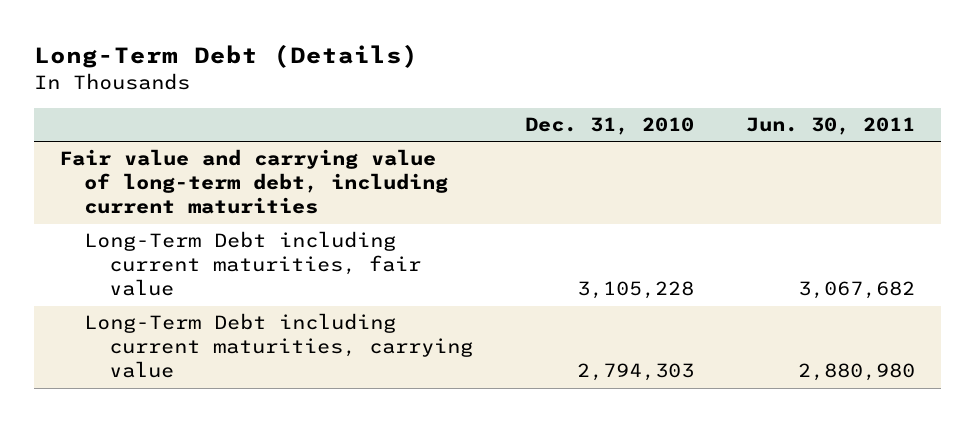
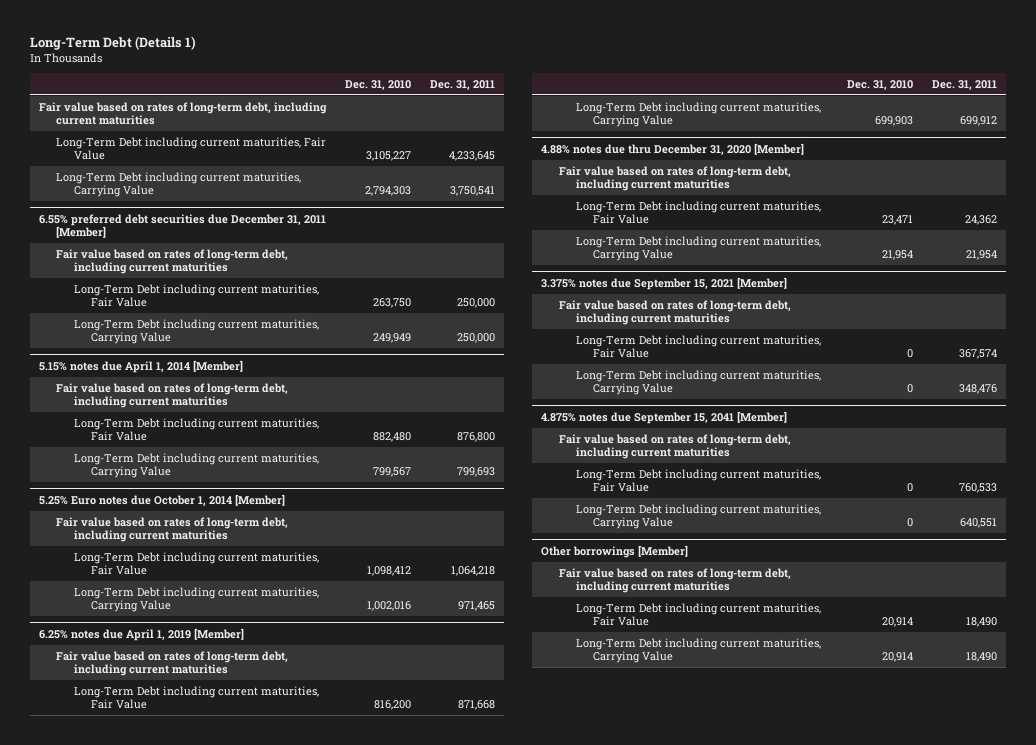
[33,44,418,69] Long-Term Debt (Details) -> [29,35,196,50] Long-Term Debt (Details 1)
[745,117,915,136] Jun. 30, 2011 -> none
none -> [429,80,495,91] Dec. 31, 2011
[59,149,449,215] Fair value and carrying value of long-term debt, including current maturities -> [38,101,327,126] Fair value based on rates of long-term debt, including current maturities
[84,231,422,297] Long-Term Debt including current maturities, fair value -> [56,136,327,161] Long-Term Debt including current maturities, Fair Value
[576,281,694,300] 3,105,228 -> [366,151,412,162] 3,105,227
[84,313,474,379] Long-Term Debt including current maturities, carrying value -> [56,171,302,198] Long-Term Debt including current maturities, Carrying Value
none -> [38,213,326,238] 6.55% preferred debt securities due December 31, 2011 [Member]
none -> [56,248,289,275] Fair value based on rates of long-term debt, including current maturities
none -> [73,283,319,308] Long-Term Debt including current maturities, Fair Value
none -> [73,318,319,345] Long-Term Debt including current maturities, Carrying Value
none -> [38,359,243,373] 5.15% notes due April 1, 2014 [Member]
none -> [56,382,289,409] Fair value based on rates of long-term debt, including current maturities
none -> [73,417,319,442] Long-Term Debt including current maturities, Fair Value
none -> [73,452,319,479] Long-Term Debt including current maturities, Carrying Value
none -> [38,493,285,506] 5.25% Euro notes due October 1, 2014 [Member]
none -> [56,516,289,543] Fair value based on rates of long-term debt, including current maturities
none -> [73,551,319,576] Long-Term Debt including current maturities, Fair Value
none -> [73,586,319,613] Long-Term Debt including current maturities, Carrying Value
none -> [38,627,244,641] 6.25% notes due April 1, 2019 [Member]
none -> [56,650,289,677] Fair value based on rates of long-term debt, including current maturities
none -> [73,685,319,710] Long-Term Debt including current maturities, Fair Value
none -> [575,101,821,128] Long-Term Debt including current maturities, Carrying Value
none -> [541,142,805,155] 4.88% notes due thru December 31, 2020 [Member]
none -> [558,165,791,192] Fair value based on rates of long-term debt, including current maturities
none -> [575,200,821,225] Long-Term Debt including current maturities, Fair Value
none -> [575,235,821,262] Long-Term Debt including current maturities, Carrying Value
none -> [541,276,788,290] 3.375% notes due September 15, 2021 [Member]
none -> [558,299,791,326] Fair value based on rates of long-term debt, including current maturities
none -> [575,334,821,359] Long-Term Debt including current maturities, Fair Value
none -> [575,369,821,396] Long-Term Debt including current maturities, Carrying Value
none -> [541,410,788,424] 4.875% notes due September 15, 2041 [Member]
none -> [558,433,791,460] Fair value based on rates of long-term debt, including current maturities
none -> [575,468,821,493] Long-Term Debt including current maturities, Fair Value
none -> [575,503,821,530] Long-Term Debt including current maturities, Carrying Value
none -> [541,544,689,558] Other borrowings [Member]
none -> [558,567,791,594] Fair value based on rates of long-term debt, including current maturities
none -> [575,602,821,627] Long-Term Debt including current maturities, Fair Value
none -> [575,637,821,664] Long-Term Debt including current maturities, Carrying Value

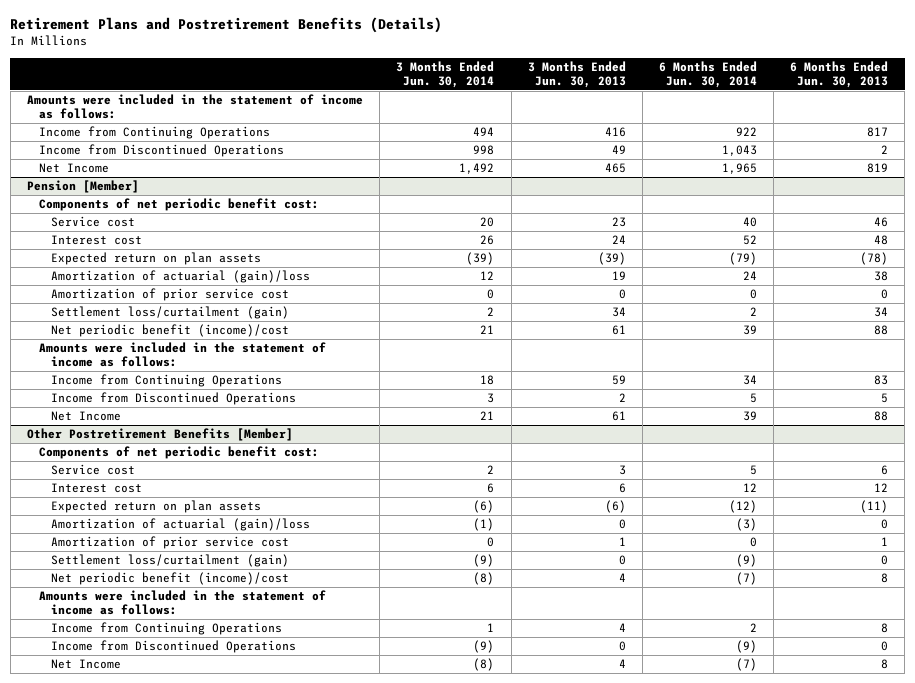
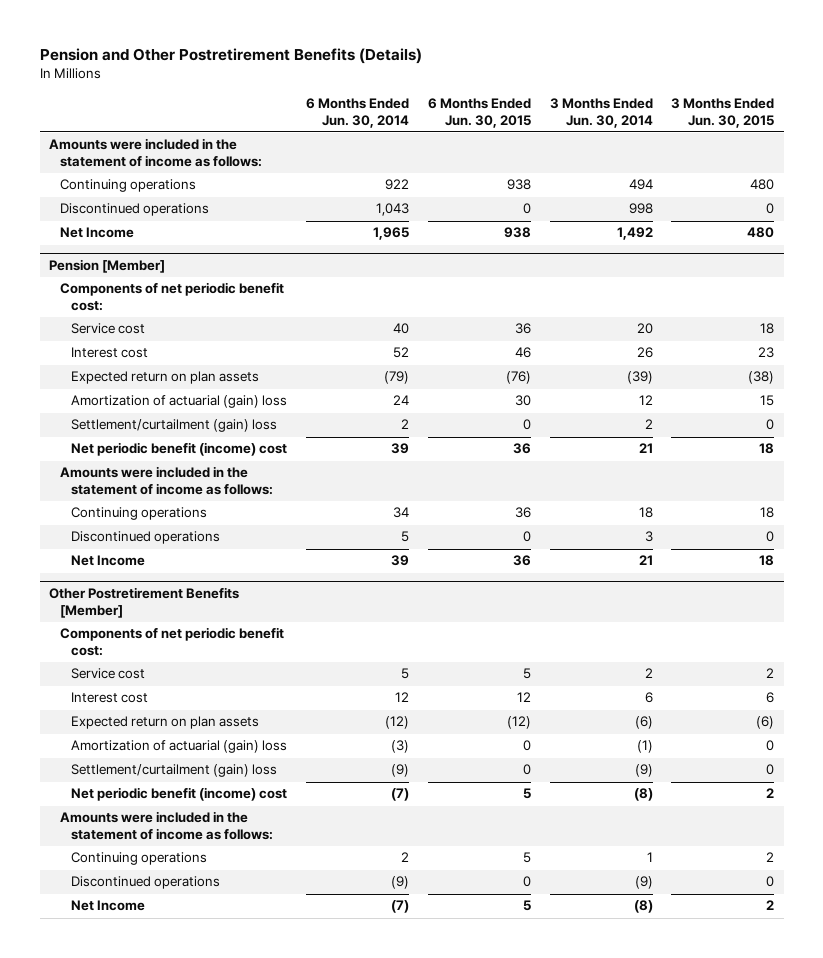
[10,17,443,34] Retirement Plans and Postretirement Benefits (Details) -> [39,48,422,65] Pension and Other Postretirement Benefits (Details)
[527,60,626,88] 3 Months Ended Jun. 30, 2013 -> none
[790,60,889,88] 6 Months Ended Jun. 30, 2013 -> none
none -> [427,98,531,128] 6 Months Ended Jun. 30, 2015
none -> [671,98,775,128] 3 Months Ended Jun. 30, 2015
[38,126,270,140] Income from Continuing Operations -> [60,179,197,193] Continuing operations
[38,144,284,158] Income from Discontinued Operations -> [60,203,210,217] Discontinued operations
[50,288,289,302] Amortization of prior service cost -> none
[50,270,310,284] Amortization of actuarial (gain)/loss -> [71,395,288,409] Amortization of actuarial (gain) loss
[50,306,289,320] Settlement loss/curtailment (gain) -> [71,419,278,433] Settlement/curtailment (gain) loss
[50,324,289,338] Net periodic benefit (income)/cost -> [71,442,288,457] Net periodic benefit (income) cost
[50,374,282,388] Income from Continuing Operations -> [71,507,208,521] Continuing operations
[50,392,296,406] Income from Discontinued Operations -> [71,531,221,545] Discontinued operations
[50,536,289,550] Amortization of prior service cost -> none
[50,518,310,532] Amortization of actuarial (gain)/loss -> [71,740,288,754] Amortization of actuarial (gain) loss
[50,554,289,568] Settlement loss/curtailment (gain) -> [71,764,278,778] Settlement/curtailment (gain) loss
[50,572,289,586] Net periodic benefit (income)/cost -> [71,787,288,802] Net periodic benefit (income) cost
[50,622,282,636] Income from Continuing Operations -> [71,852,208,866] Continuing operations
[50,640,296,654] Income from Discontinued Operations -> [71,876,221,890] Discontinued operations

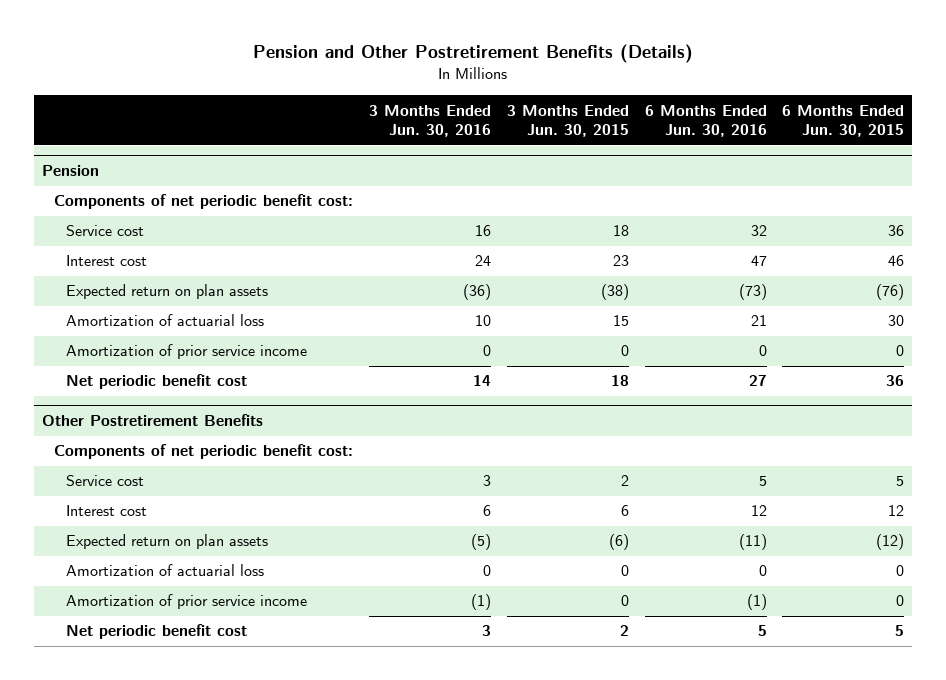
[306,98,410,128] 6 Months Ended Jun. 30, 2014 -> none
[549,98,653,128] 3 Months Ended Jun. 30, 2014 -> none
none -> [368,104,491,138] 3 Months Ended Jun. 30, 2016
none -> [644,104,767,138] 6 Months Ended Jun. 30, 2016
[49,138,263,168] Amounts were included in the statement of income as follows: -> none
[60,179,197,193] Continuing operations -> none
[60,203,210,217] Discontinued operations -> none
[60,227,135,239] Net Income -> none
[49,258,166,273] Pension [Member] -> [41,165,99,177] Pension
[71,419,278,433] Settlement/curtailment (gain) loss -> none
[60,466,274,496] Amounts were included in the statement of income as follows: -> none
[71,507,208,521] Continuing operations -> none
[71,531,221,545] Discontinued operations -> none
[71,555,146,567] Net Income -> none
[71,395,288,409] Amortization of actuarial (gain) loss -> [66,314,265,327] Amortization of actuarial loss
none -> [66,344,308,360] Amortization of prior service income
[71,442,288,457] Net periodic benefit (income) cost -> [66,374,248,390] Net periodic benefit cost
[49,586,240,618] Other Postretirement Benefits [Member] -> [41,414,263,427] Other Postretirement Benefits
[71,764,278,778] Settlement/curtailment (gain) loss -> none
[60,811,274,841] Amounts were included in the statement of income as follows: -> none
[71,852,208,866] Continuing operations -> none
[71,876,221,890] Discontinued operations -> none
[71,900,146,912] Net Income -> none
[71,740,288,754] Amortization of actuarial (gain) loss -> [66,564,265,577] Amortization of actuarial loss
none -> [66,594,308,610] Amortization of prior service income
[71,787,288,802] Net periodic benefit (income) cost -> [66,624,248,640] Net periodic benefit cost

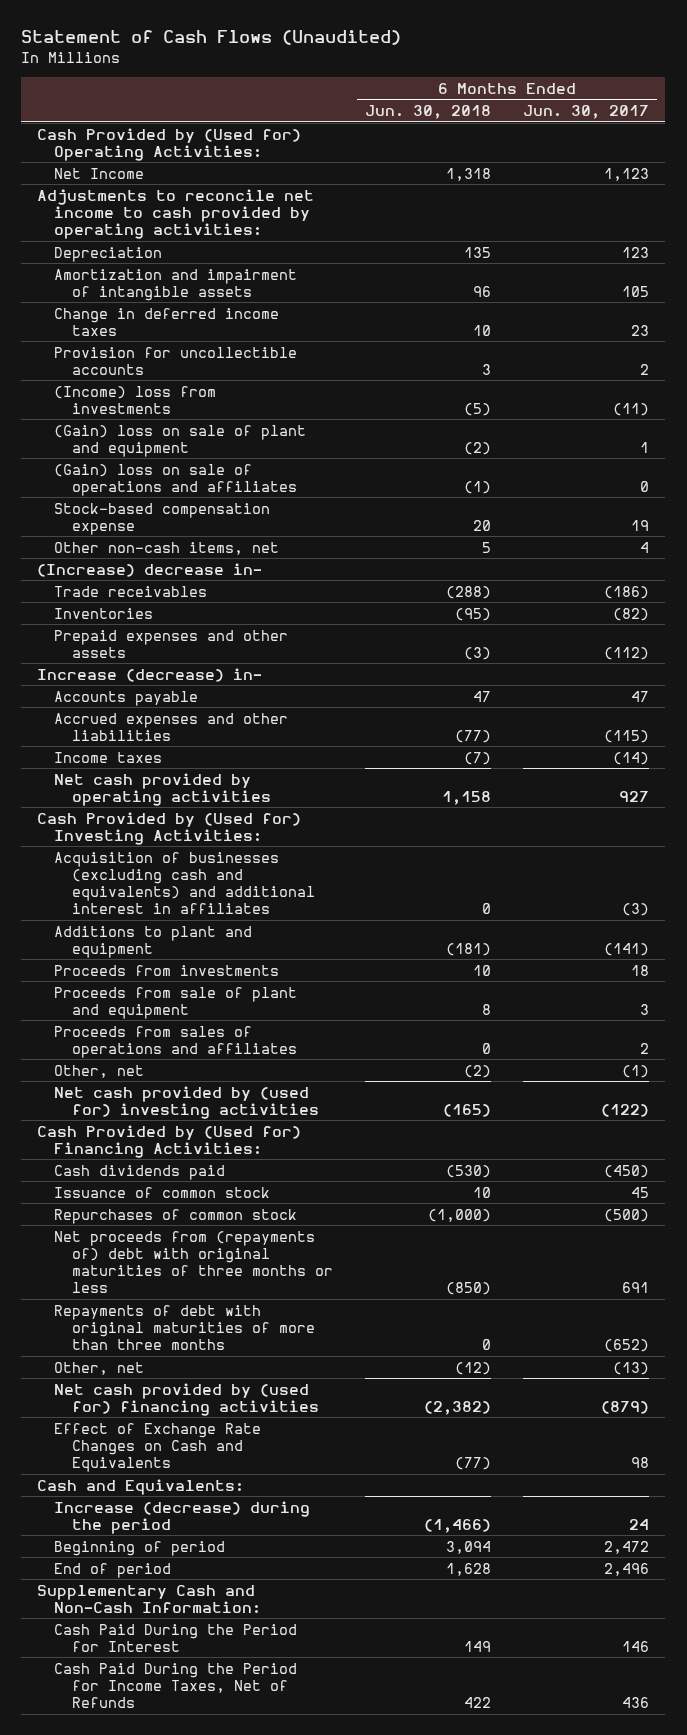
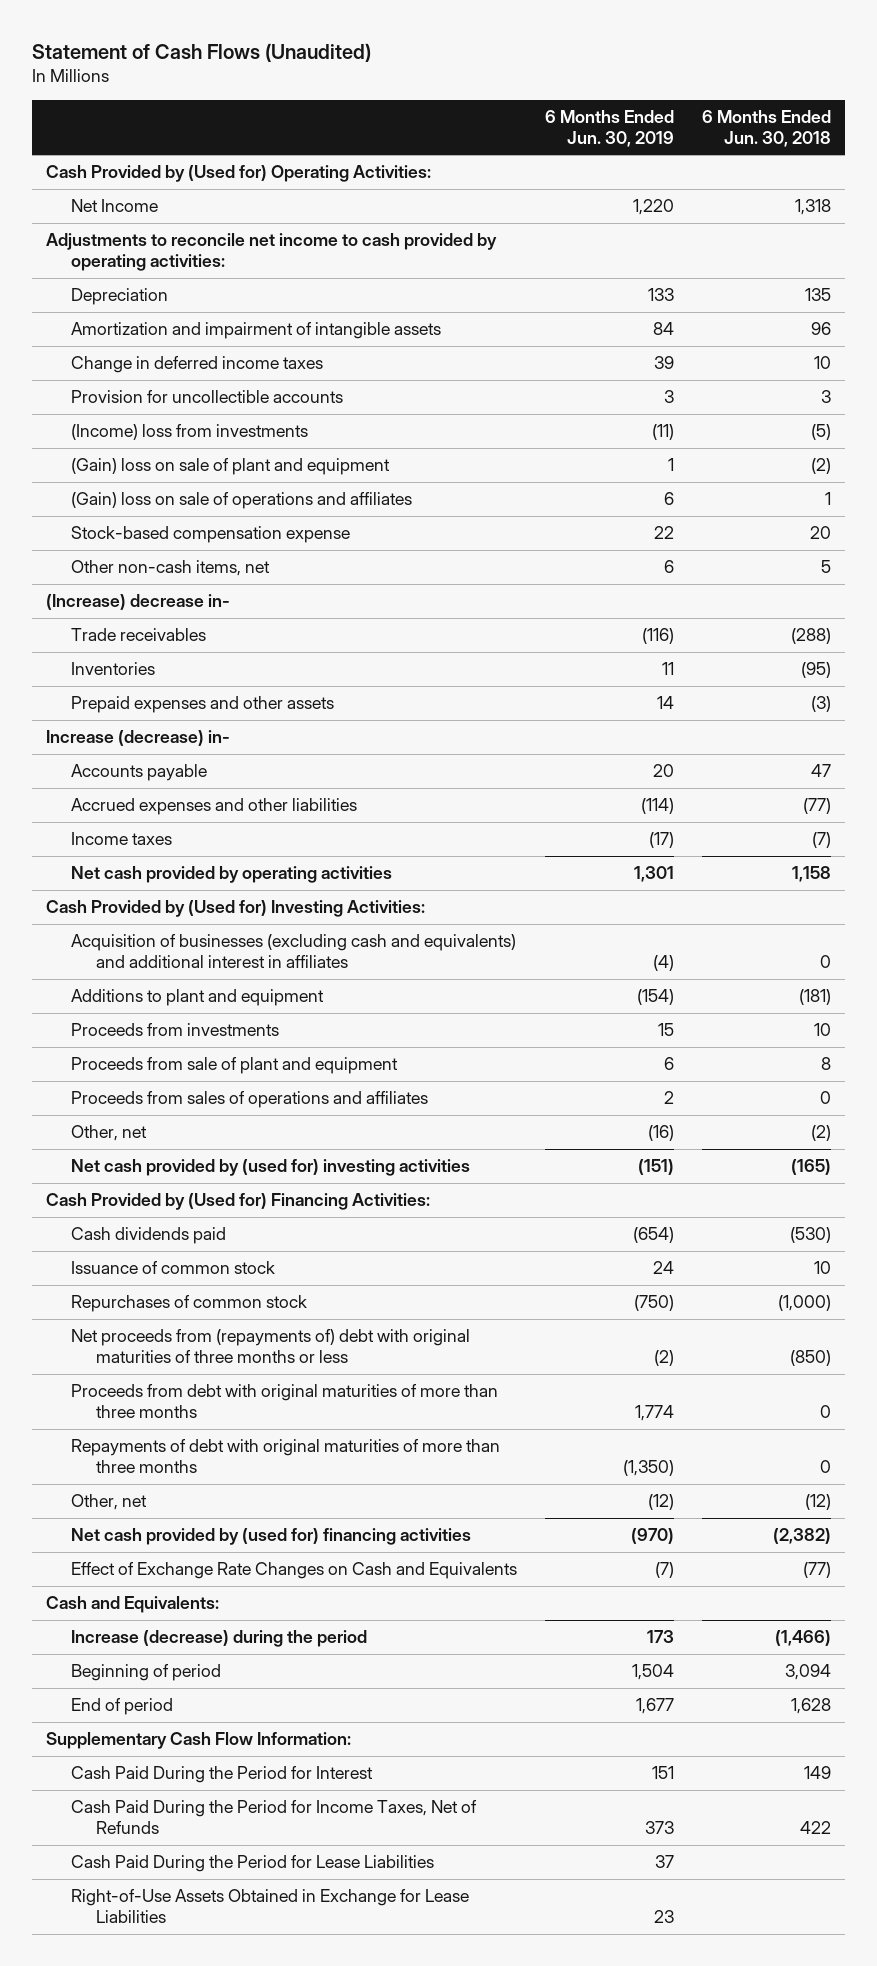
[523,105,650,120] Jun. 30, 2017 -> none
none -> [545,109,675,147] 6 Months Ended Jun. 30, 2019
[463,480,491,494] (1) -> [825,492,832,506] 1
none -> [70,1384,498,1419] Proceeds from debt with original maturities of more than three months
[37,1584,262,1614] Supplementary Cash and Non-Cash Information: -> [45,1732,351,1750] Supplementary Cash Flow Information:
none -> [70,1855,434,1873] Cash Paid During the Period for Lease Liabilities
none -> [70,1889,469,1924] Right-of-Use Assets Obtained in Exchange for Lease Liabilities

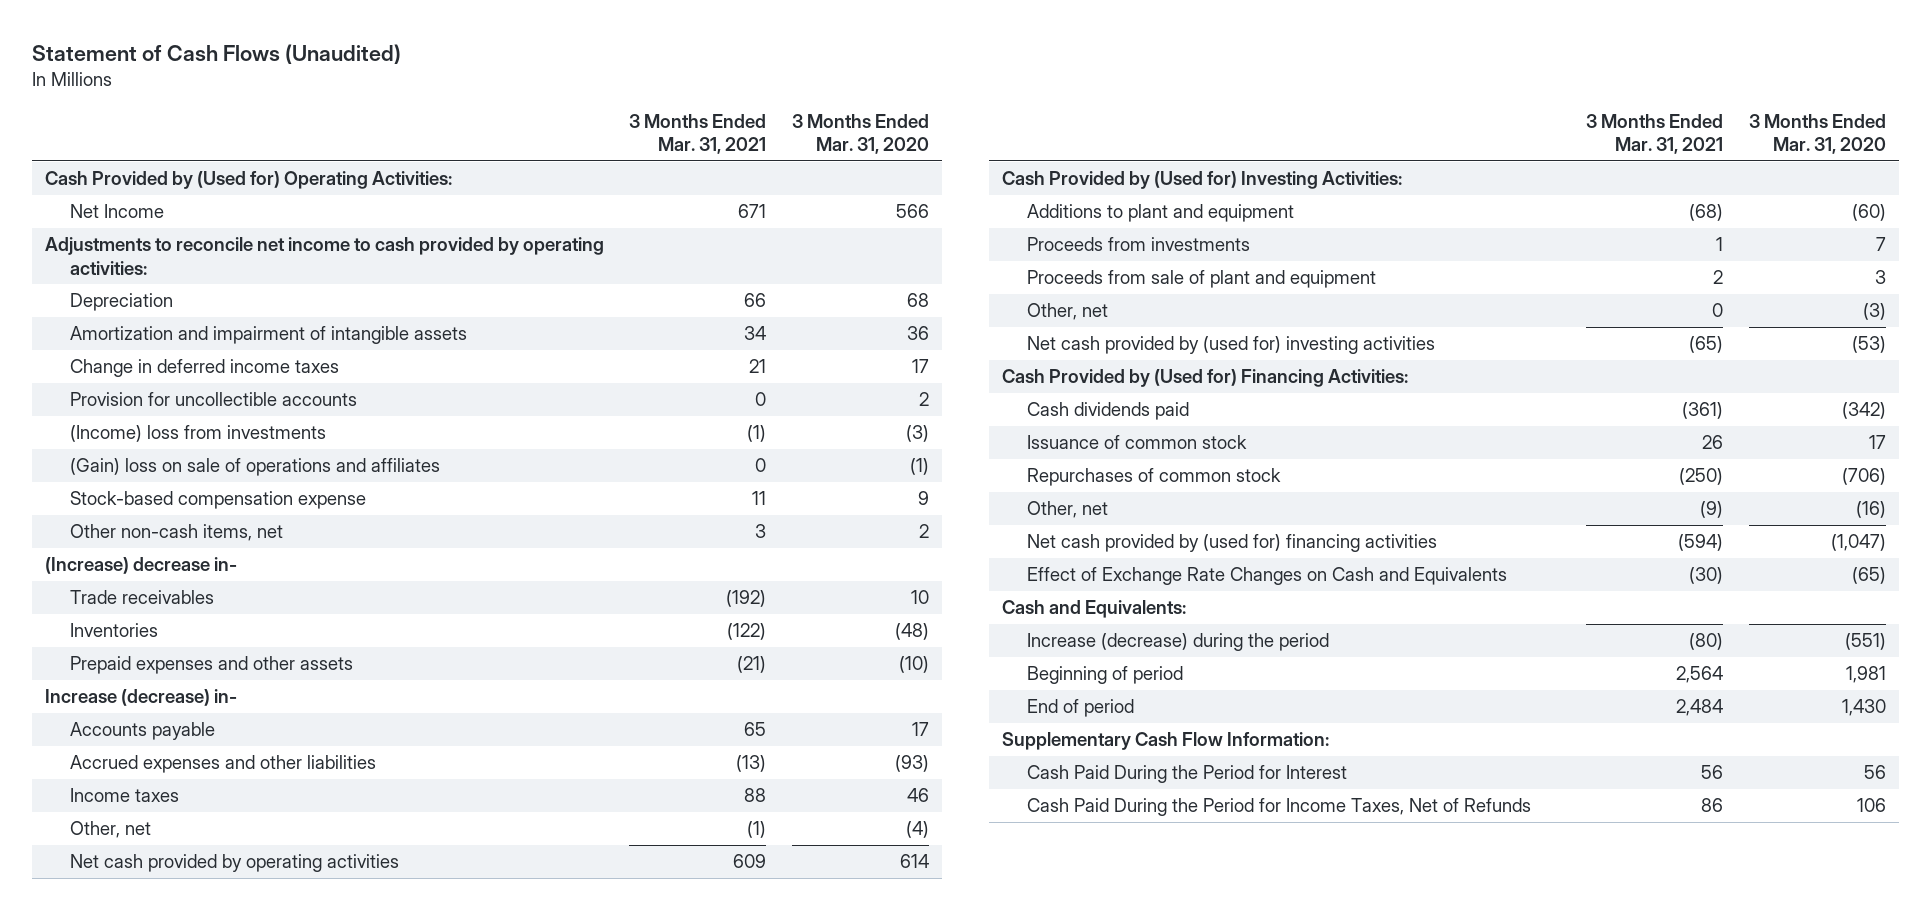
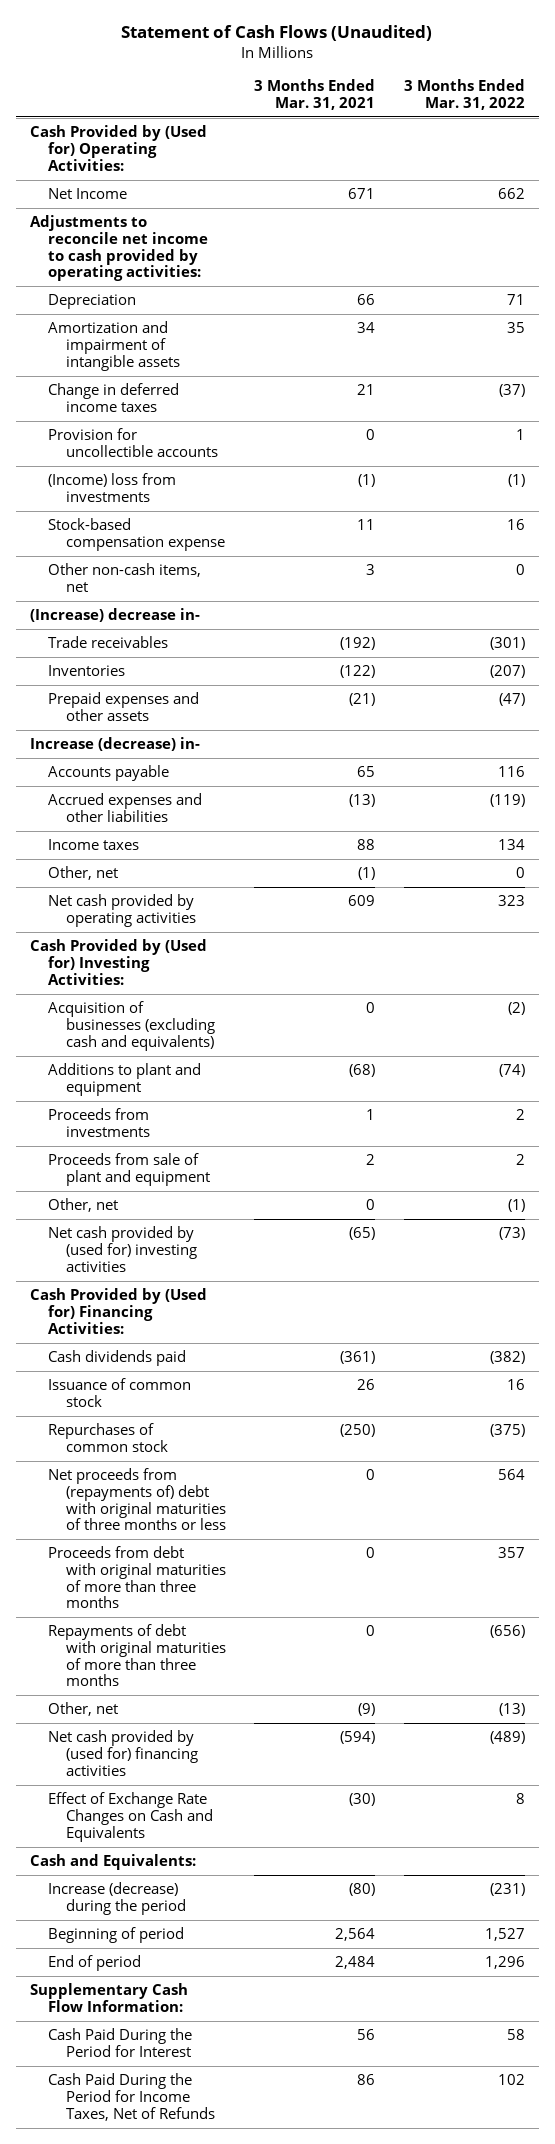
[792,113,930,155] 3 Months Ended Mar. 31, 2020 -> none
none -> [403,79,525,110] 3 Months Ended Mar. 31, 2022
[70,458,441,477] (Gain) loss on sale of operations and affiliates -> none
none -> [47,1001,215,1051] Acquisition of businesses (excluding cash and equivalents)
none -> [47,1468,226,1531] Net proceeds from (repayments of) debt with original maturities of three months or less
none -> [47,1546,226,1609] Proceeds from debt with original maturities of more than three months
none -> [47,1624,226,1687] Repayments of debt with original maturities of more than three months

